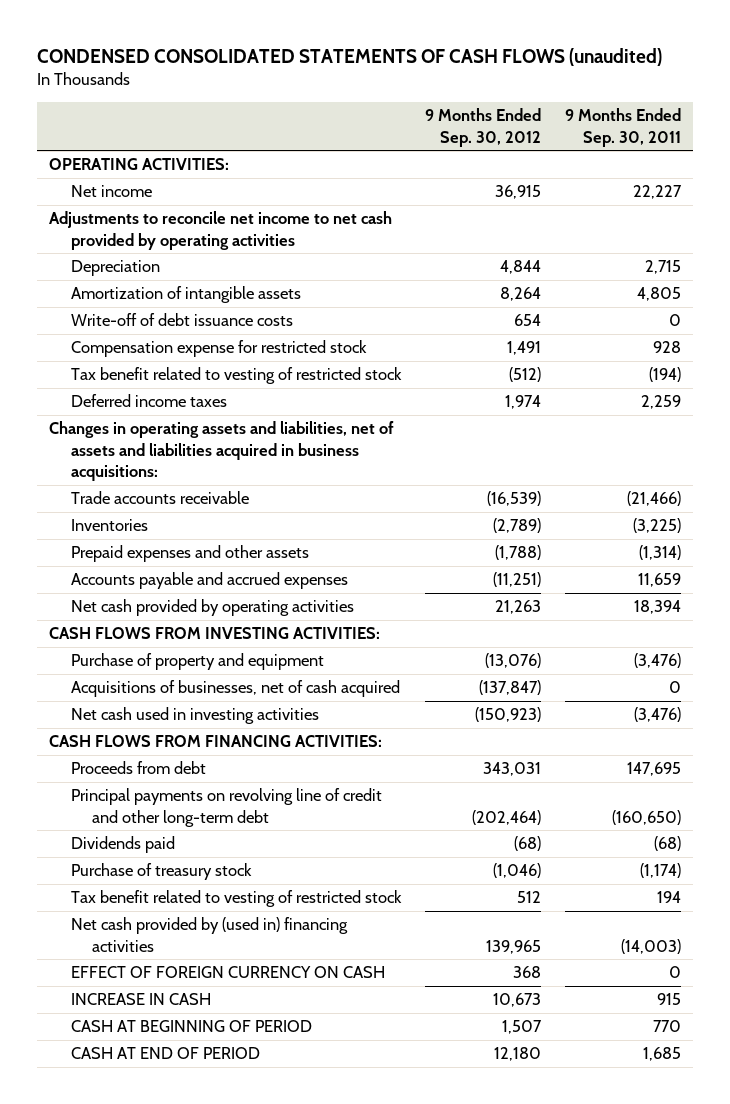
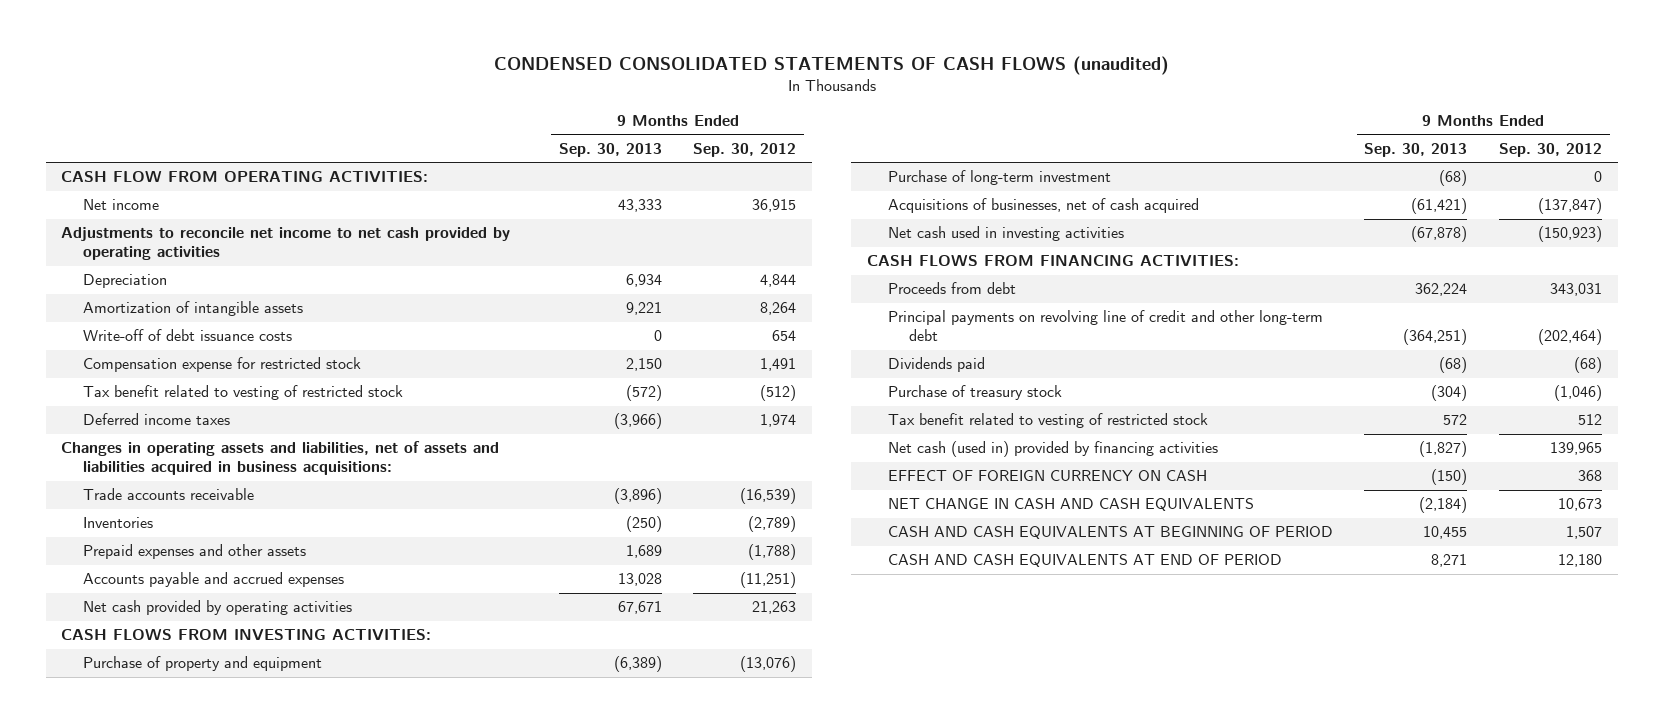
[564,108,681,147] 9 Months Ended Sep. 30, 2011 -> none
none -> [558,142,662,157] Sep. 30, 2013
[48,158,229,171] OPERATING ACTIVITIES: -> [61,171,429,183] CASH FLOW FROM OPERATING ACTIVITIES:
none -> [887,170,1111,186] Purchase of long-term investment
[70,917,348,952] Net cash provided by (used in) financing activities -> [887,441,1218,458] Net cash (used in) provided by financing activities
[70,993,211,1006] INCREASE IN CASH -> [887,498,1254,512] NET CHANGE IN CASH AND CASH EQUIVALENTS
[70,1020,312,1033] CASH AT BEGINNING OF PERIOD -> [887,526,1333,540] CASH AND CASH EQUIVALENTS AT BEGINNING OF PERIOD
[70,1047,260,1060] CASH AT END OF PERIOD -> [887,554,1282,568] CASH AND CASH EQUIVALENTS AT END OF PERIOD

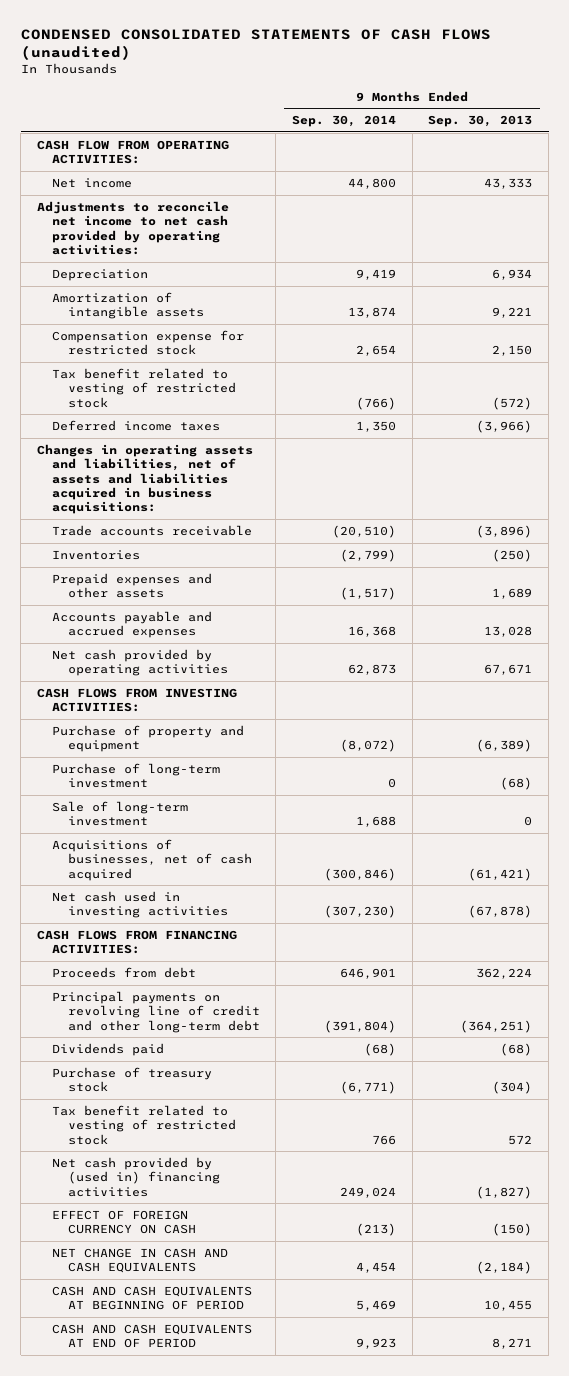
[693,142,797,157] Sep. 30, 2012 -> none
none -> [291,115,396,128] Sep. 30, 2014
[61,227,511,261] Adjustments to reconcile net income to net cash provided by operating activities -> [36,200,229,255] Adjustments to reconcile net income to net cash provided by operating activities:
[82,329,292,342] Write-off of debt issuance costs -> none
none -> [52,800,189,827] Sale of long-term investment
[887,441,1218,458] Net cash (used in) provided by financing activities -> [52,1156,220,1197] Net cash provided by (used in) financing activities

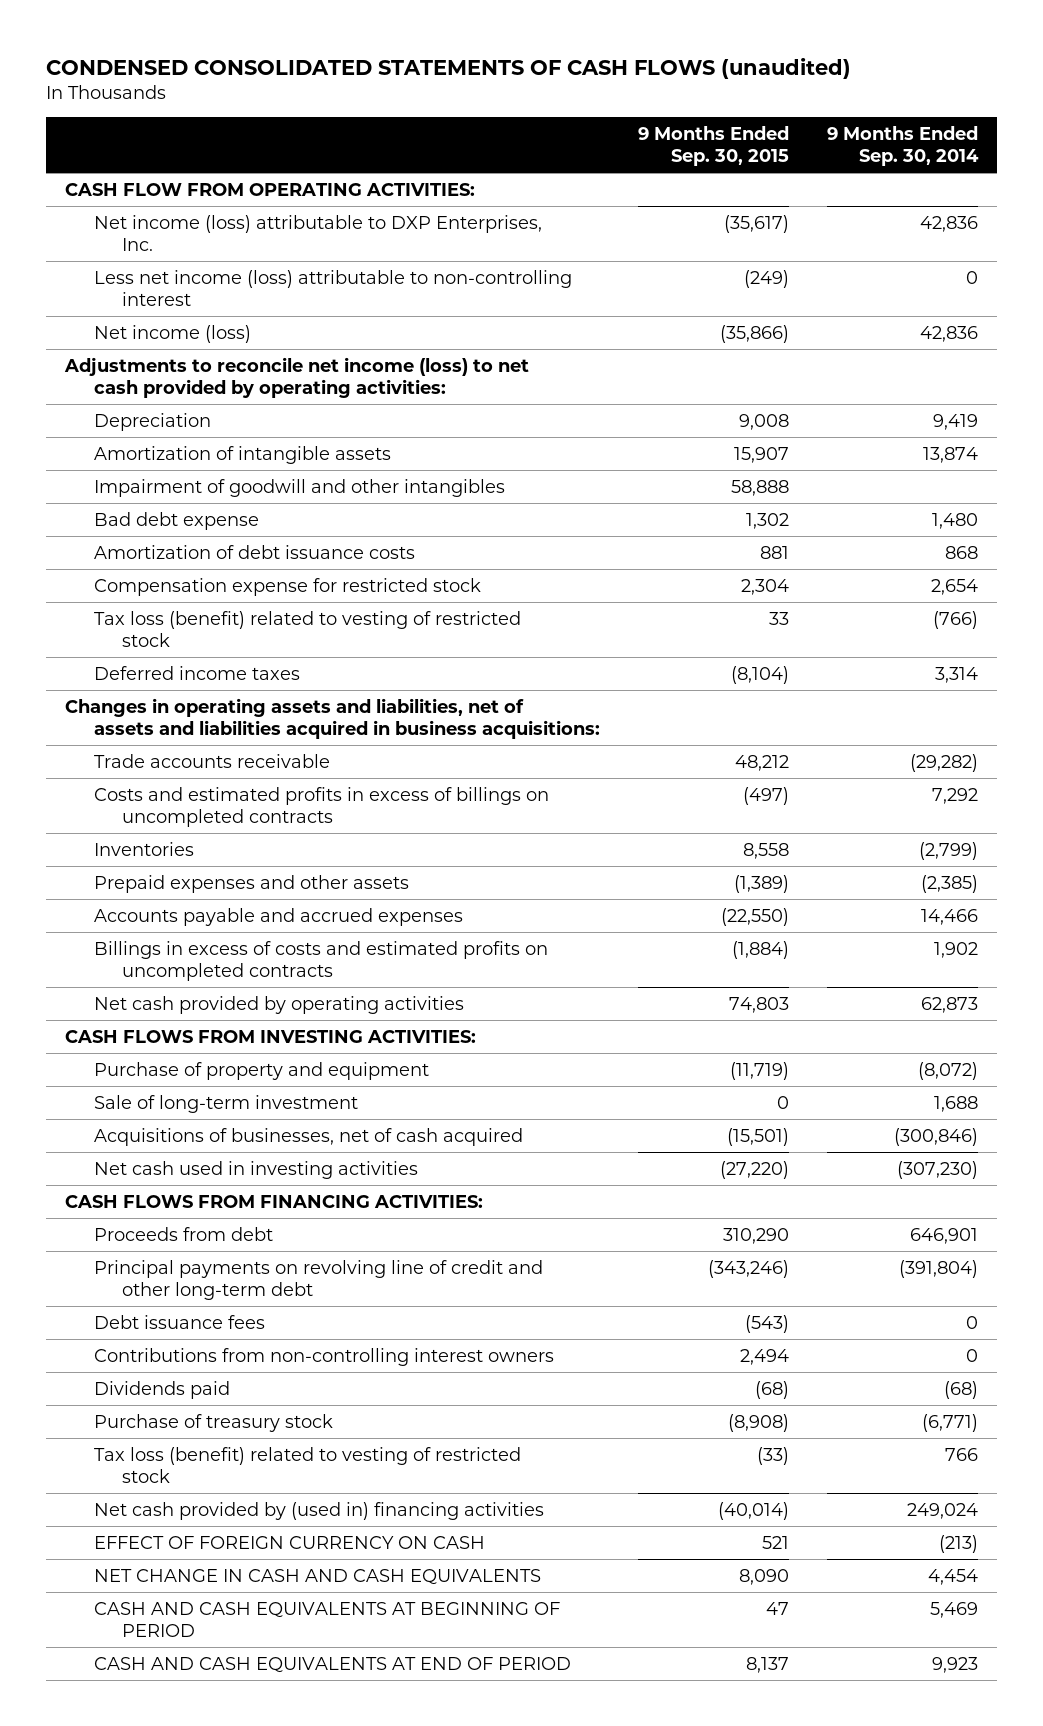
[428,115,533,128] Sep. 30, 2013 -> none
none -> [637,125,789,167] 9 Months Ended Sep. 30, 2015
[52,177,133,188] Net income -> [93,214,542,252] Net income (loss) attributable to DXP Enterprises, Inc.
[347,177,396,189] 44,800 -> [919,215,978,232] 42,836
none -> [93,269,572,307] Less net income (loss) attributable to non-controlling interest
none -> [93,324,251,343] Net income (loss)
[36,200,229,255] Adjustments to reconcile net income to net cash provided by operating activities: -> [64,356,530,399] Adjustments to reconcile net income (loss) to net cash provided by operating activities:
none -> [93,478,505,497] Impairment of goodwill and other intangibles
none -> [93,511,259,530] Bad debt expense
none -> [93,544,415,559] Amortization of debt issuance costs
[52,367,236,408] Tax benefit related to vesting of restricted stock -> [93,610,521,648] Tax loss (benefit) related to vesting of restricted stock
[355,420,396,432] 1,350 -> [934,666,978,683] 3,314
[331,524,396,538] (20,510) -> [909,753,978,772] (29,282)
none -> [93,786,549,828] Costs and estimated profits in excess of billings on uncompleted contracts
[339,587,396,601] (1,517) -> [920,874,978,893] (2,385)
[347,626,396,638] 16,368 -> [920,908,978,925] 14,466
none -> [93,940,548,982] Billings in excess of costs and estimated profits on uncompleted contracts
[52,762,221,789] Purchase of long-term investment -> none
none -> [93,1314,265,1329] Debt issuance fees
none -> [93,1347,554,1366] Contributions from non-controlling interest owners
[52,1104,236,1145] Tax benefit related to vesting of restricted stock -> [93,1446,521,1484] Tax loss (benefit) related to vesting of restricted stock

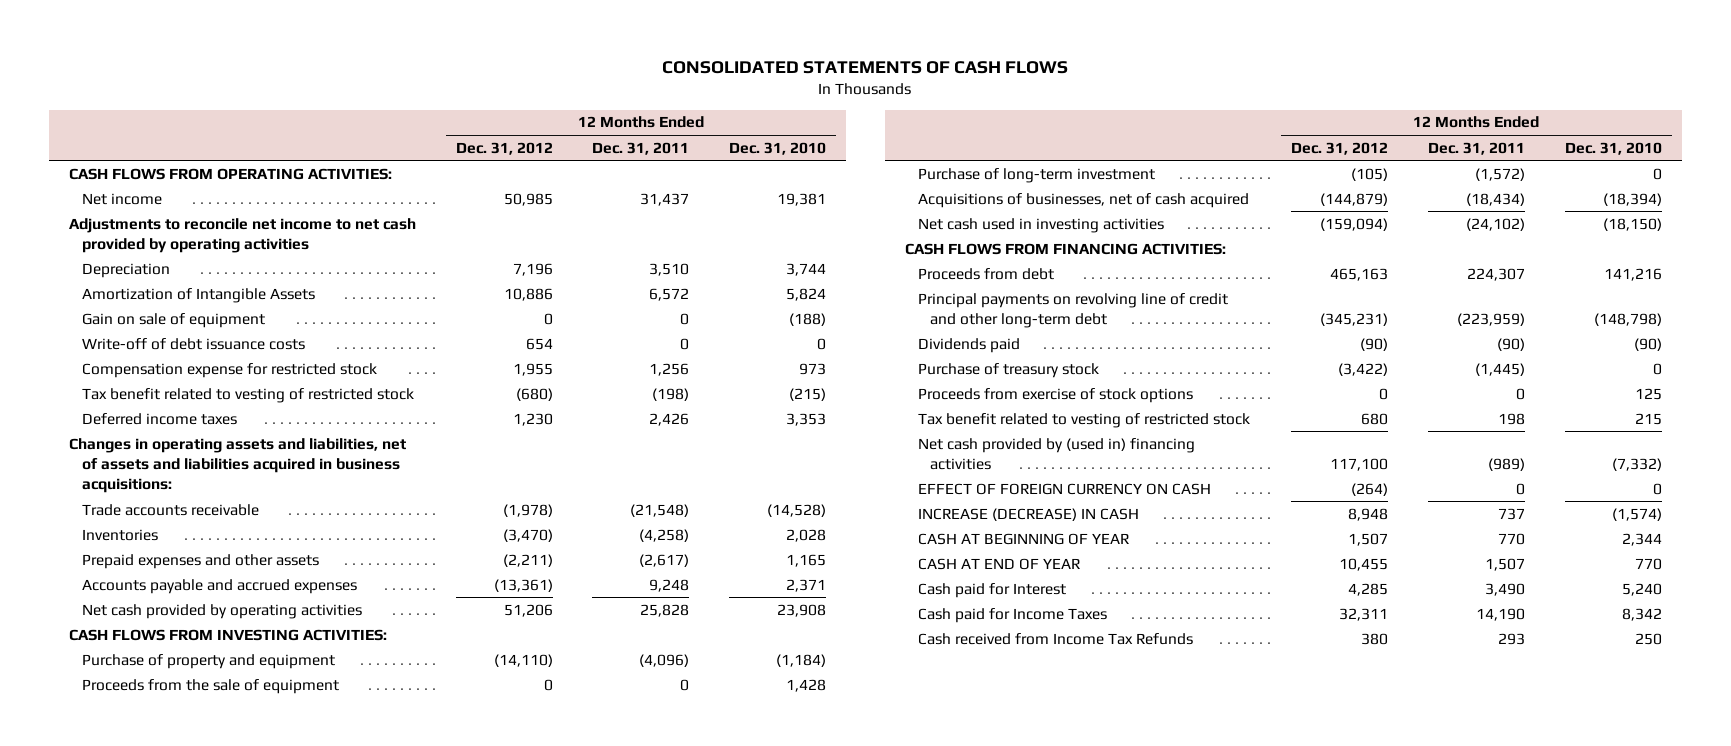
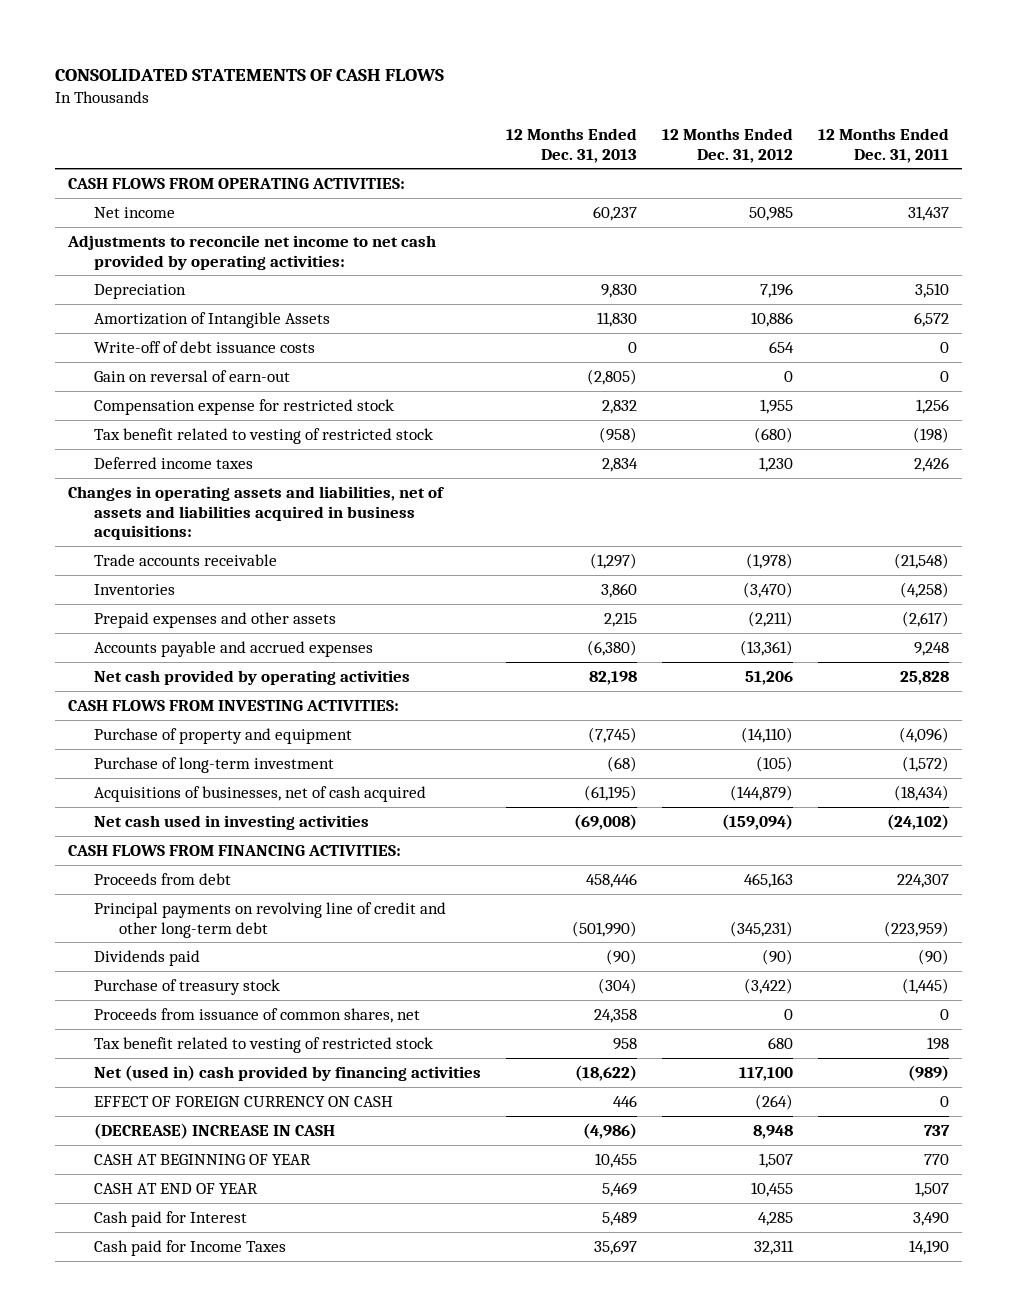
[729,141,827,155] Dec. 31, 2010 -> none
none -> [505,127,637,163] 12 Months Ended Dec. 31, 2013
[69,217,417,253] Adjustments to reconcile net income to net cash provided by operating activities -> [66,235,436,270] Adjustments to reconcile net income to net cash provided by operating activities:
[82,312,266,328] Gain on sale of equipment -> none
none -> [93,370,290,383] Gain on reversal of earn-out
[82,678,340,694] Proceeds from the sale of equipment -> none
[917,387,1193,403] Proceeds from exercise of stock options -> none
none -> [93,1008,420,1024] Proceeds from issuance of common shares, net
[917,437,1195,470] Net cash provided by (used in) financing activities -> [93,1065,481,1082] Net (used in) cash provided by financing activities
[917,507,1139,521] INCREASE (DECREASE) IN CASH -> [93,1123,335,1140] (DECREASE) INCREASE IN CASH
[917,632,1193,645] Cash received from Income Tax Refunds -> none

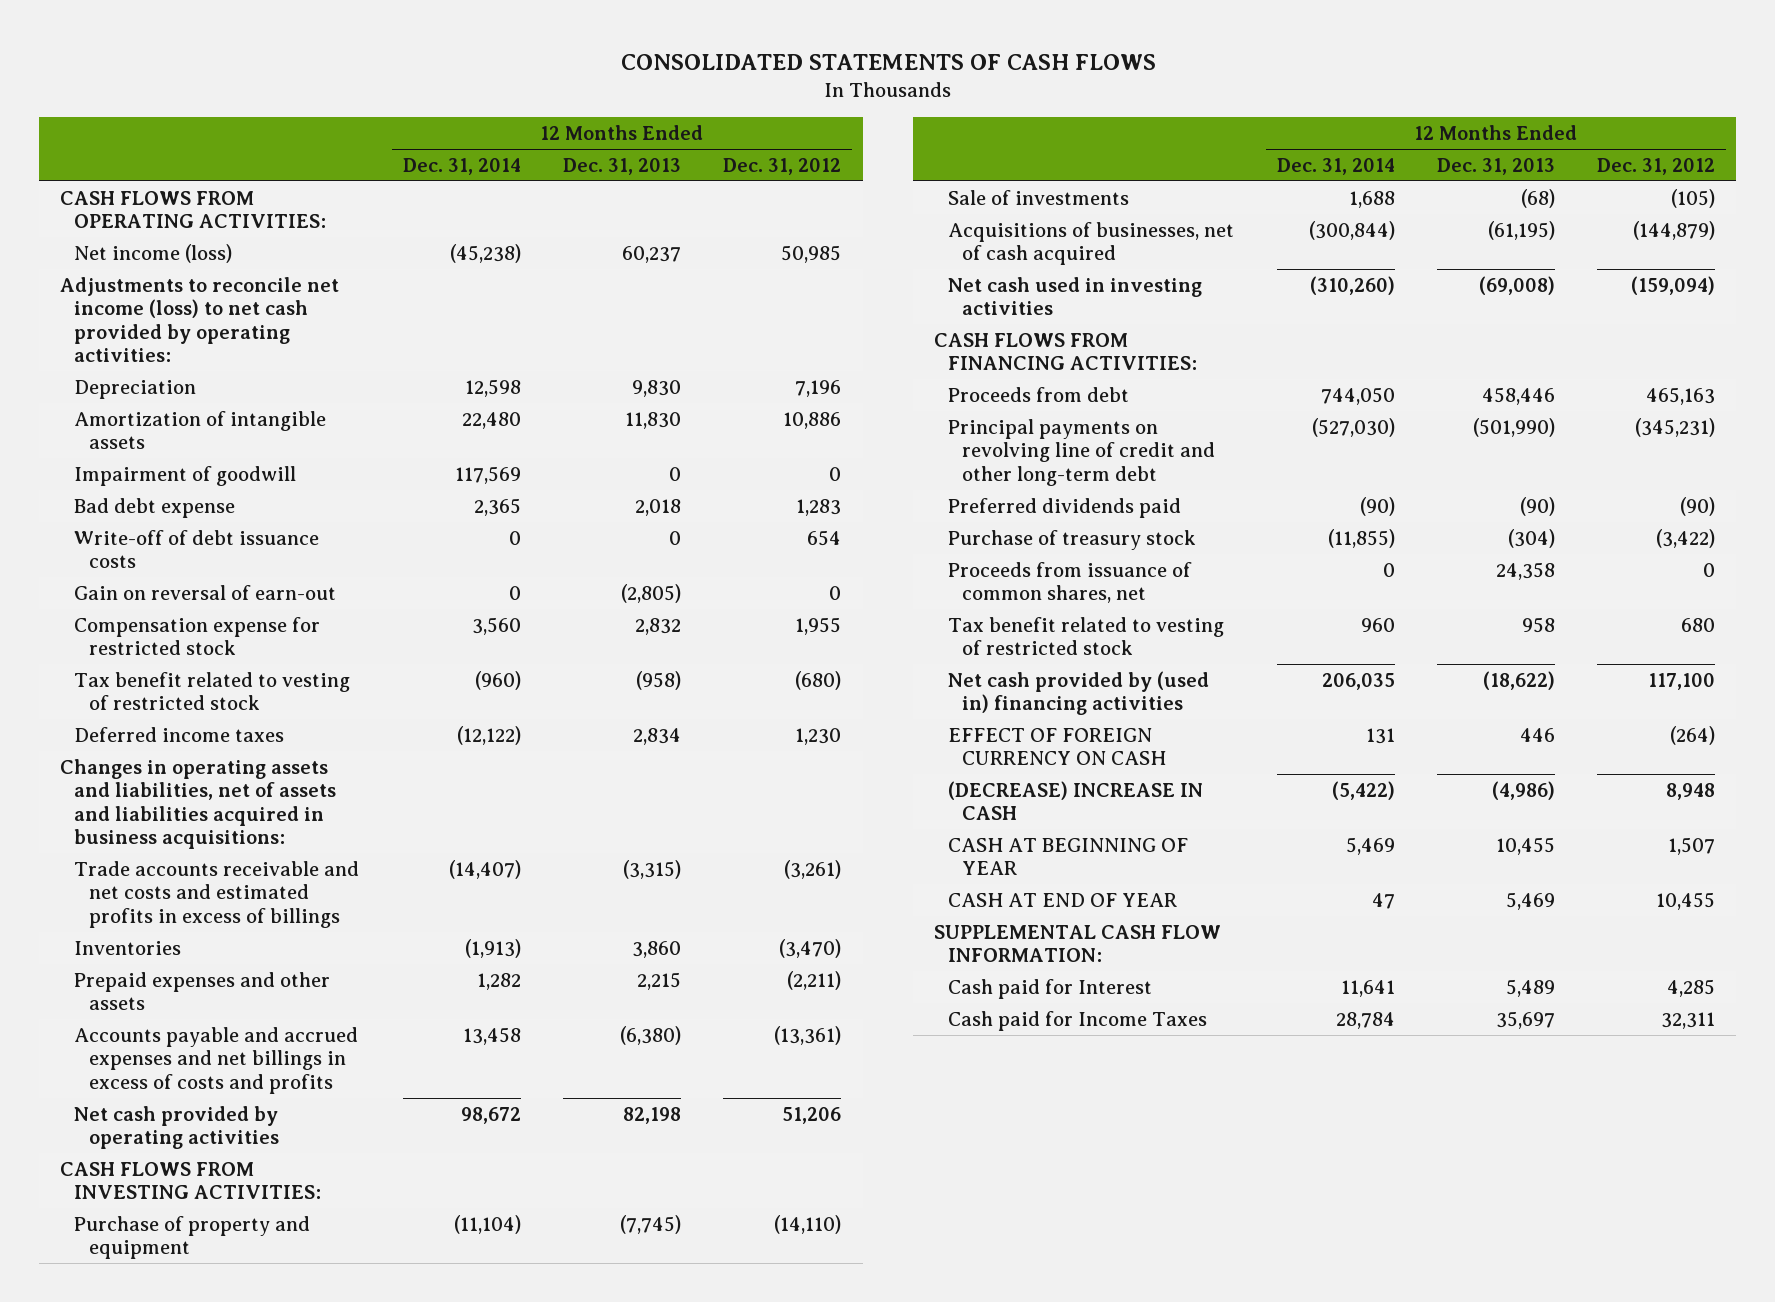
[818,127,950,163] 12 Months Ended Dec. 31, 2011 -> none
none -> [402,157,521,175] Dec. 31, 2014
[93,207,175,219] Net income -> [74,243,233,263] Net income (loss)
[66,235,436,270] Adjustments to reconcile net income to net cash provided by operating activities: -> [60,276,340,363] Adjustments to reconcile net income (loss) to net cash provided by operating activities:
[93,312,330,329] Amortization of Intangible Assets -> [74,410,327,450] Amortization of intangible assets
none -> [74,465,297,486] Impairment of goodwill
none -> [74,497,236,518] Bad debt expense
[93,554,277,567] Trade accounts receivable -> [74,860,360,928] Trade accounts receivable and net costs and estimated profits in excess of billings
[589,553,637,570] (1,297) -> [623,859,682,879] (3,315)
[746,553,794,570] (1,978) -> [784,859,842,879] (3,261)
[93,641,373,658] Accounts payable and accrued expenses -> [74,1026,359,1094] Accounts payable and accrued expenses and net billings in excess of costs and profits
[93,757,334,774] Purchase of long-term investment -> [948,189,1130,205] Sale of investments
[93,950,200,967] Dividends paid -> [948,497,1182,518] Preferred dividends paid
[93,1065,481,1082] Net (used in) cash provided by financing activities -> [948,670,1210,716] Net cash provided by (used in) financing activities
none -> [933,924,1221,963] SUPPLEMENTAL CASH FLOW INFORMATION:

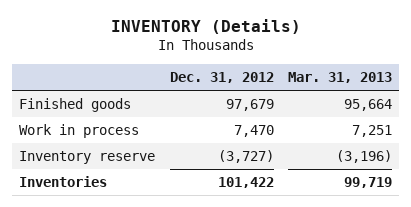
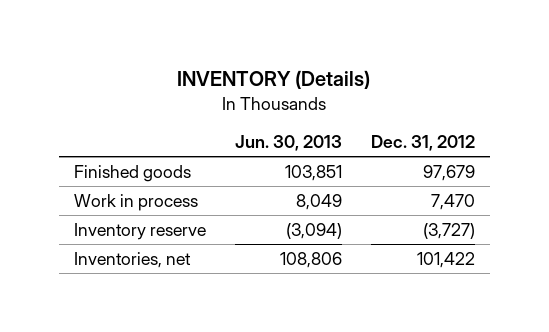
[288,71,393,83] Mar. 31, 2013 -> none
none -> [234,135,342,152] Jun. 30, 2013
[19,176,108,188] Inventories -> [73,251,191,268] Inventories, net

